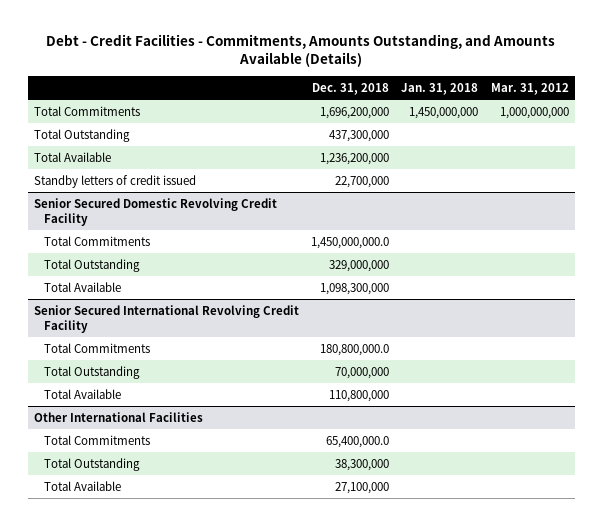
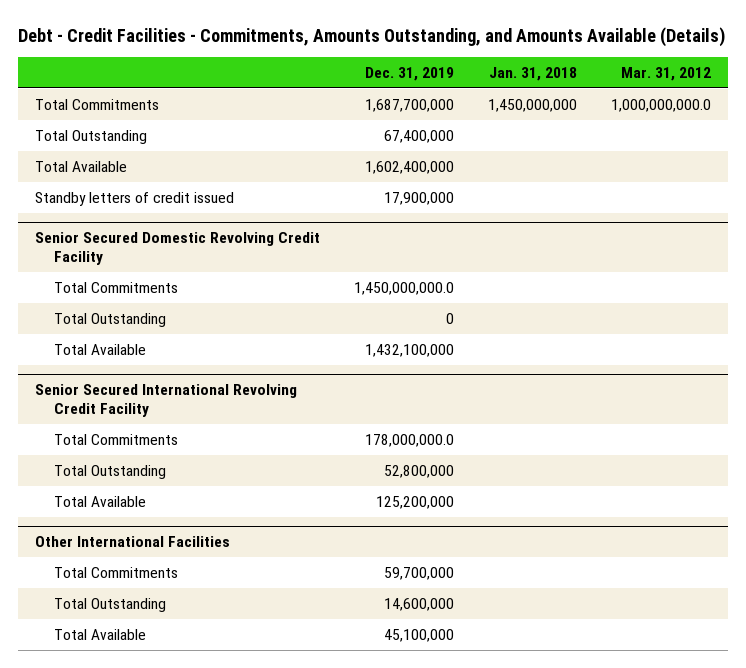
[312,82,390,95] Dec. 31, 2018 -> none
none -> [364,67,454,82] Dec. 31, 2019
[499,106,569,119] 1,000,000,000 -> [611,98,712,112] 1,000,000,000.0

